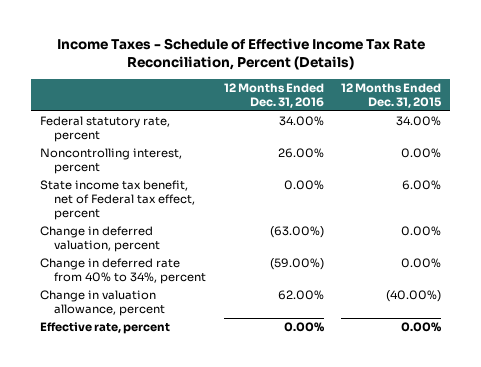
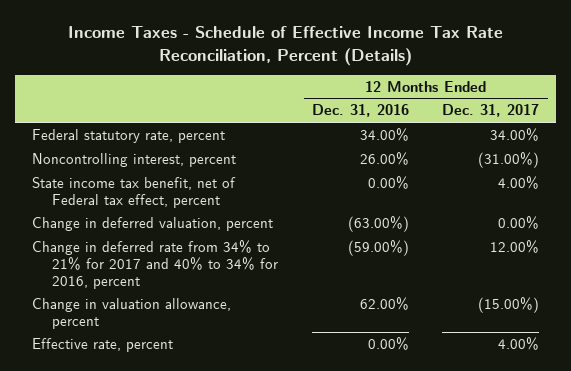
[341,83,443,108] 12 Months Ended Dec. 31, 2015 -> none
none -> [442,104,540,118] Dec. 31, 2017
[39,258,206,285] Change in deferred rate from 40% to 34%, percent -> [32,239,279,289] Change in deferred rate from 34% to 21% for 2017 and 40% to 34% for 2016, percent

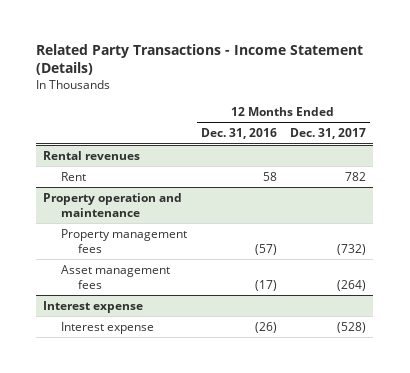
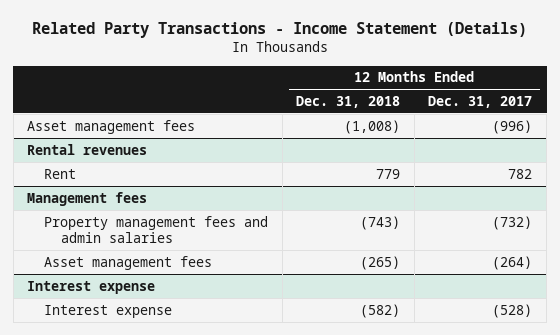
[200,128,277,140] Dec. 31, 2016 -> none
none -> [296,95,401,108] Dec. 31, 2018
none -> [27,119,196,134] Asset management fees
[43,192,183,217] Property operation and maintenance -> none
none -> [27,191,148,206] Management fees
[60,228,187,253] Property management fees -> [44,215,269,244] Property management fees and admin salaries

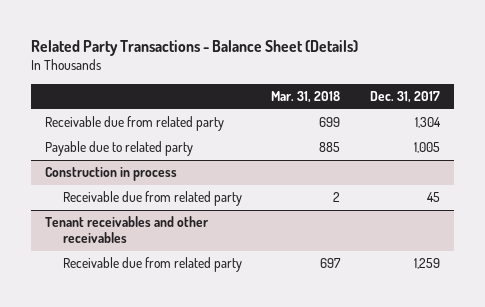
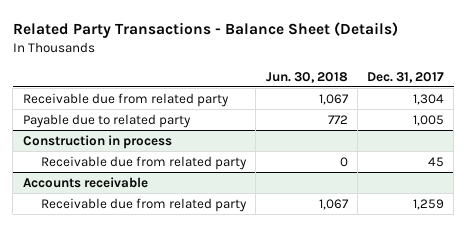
[271,91,341,104] Mar. 31, 2018 -> none
none -> [265,71,348,83] Jun. 30, 2018
[45,216,210,244] Tenant receivables and other receivables -> [22,176,148,188] Accounts receivable

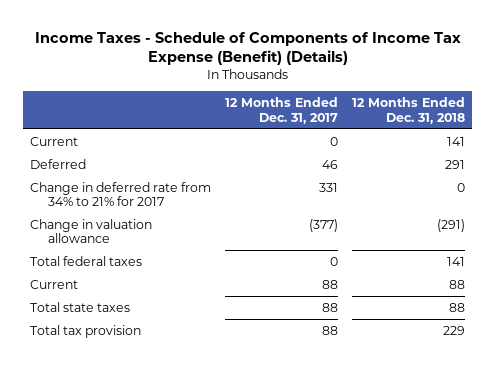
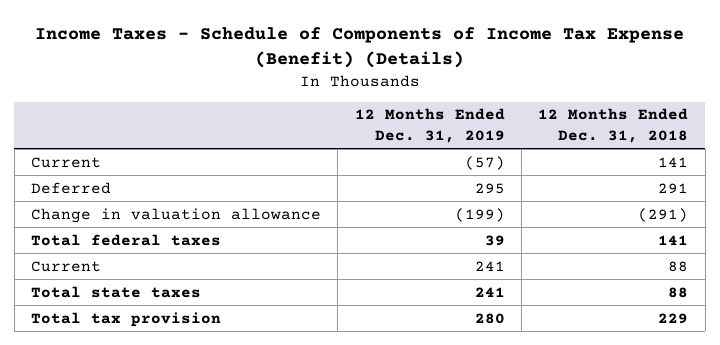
[225,97,339,124] 12 Months Ended Dec. 31, 2017 -> none
none -> [354,108,505,144] 12 Months Ended Dec. 31, 2019
[30,181,212,207] Change in deferred rate from 34% to 21% for 2017 -> none

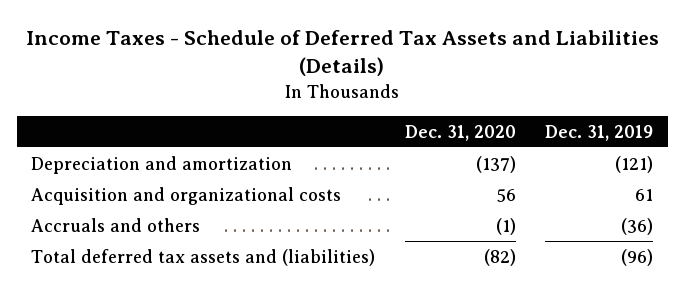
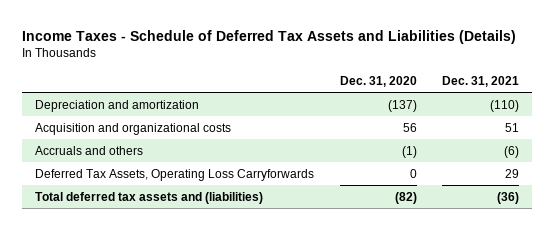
[545,124,654,141] Dec. 31, 2019 -> none
none -> [442,75,520,87] Dec. 31, 2021
none -> [34,168,314,181] Deferred Tax Assets, Operating Loss Carryforwards

